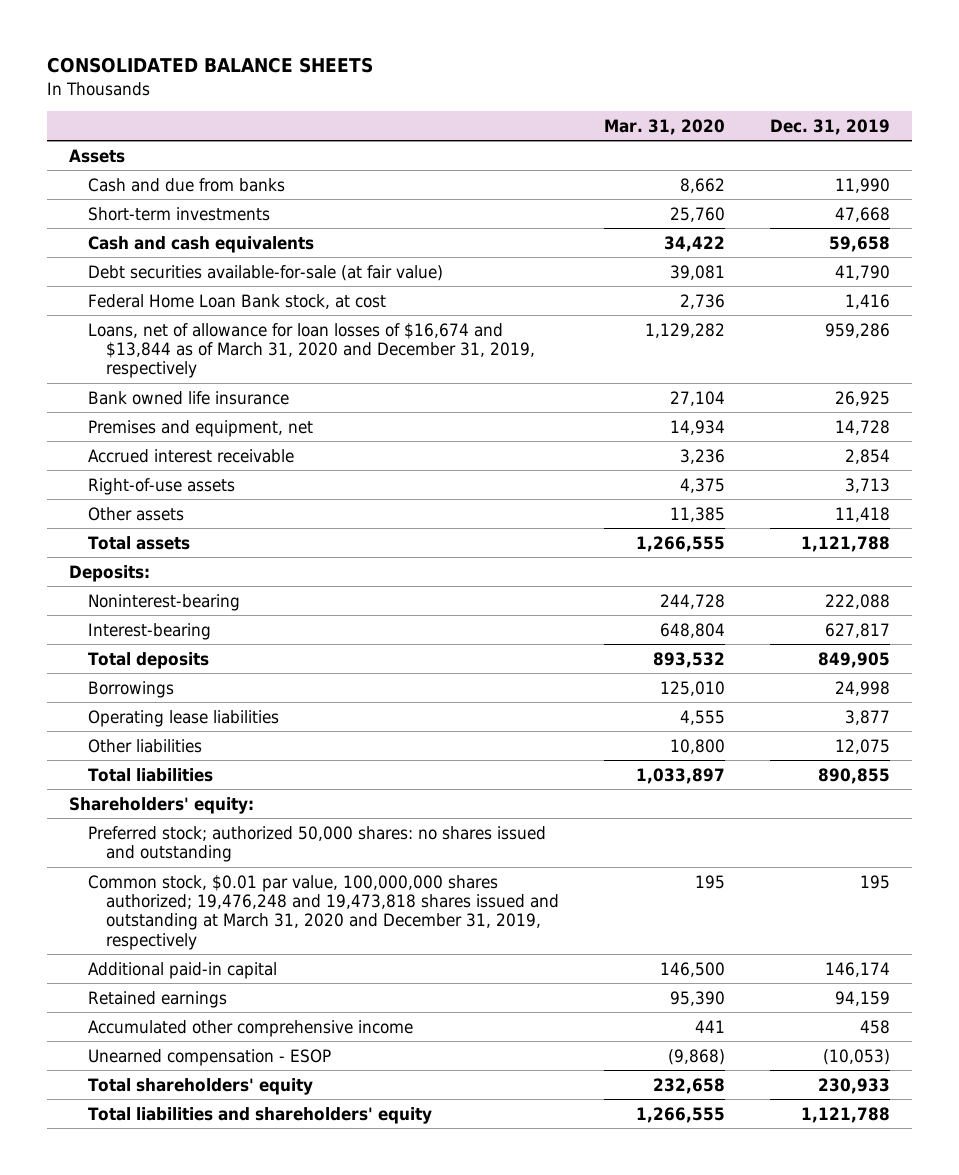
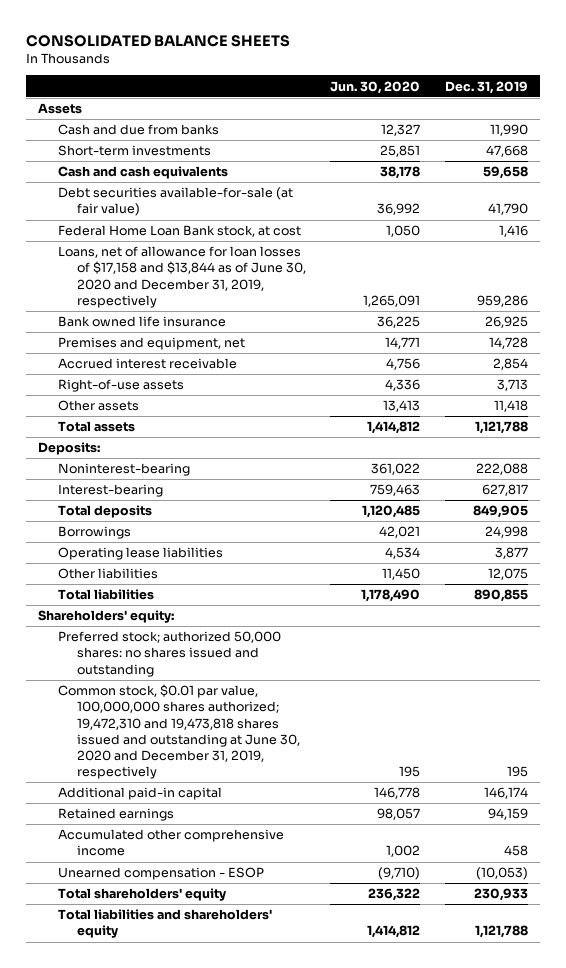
[604,118,726,135] Mar. 31, 2020 -> none
none -> [330,80,421,94] Jun. 30, 2020
[87,322,536,379] Loans, net of allowance for loan losses of $16,674 and $13,844 as of March 31, 2020 and December 31, 2019, respectively -> [57,246,307,308] Loans, net of allowance for loan losses of $17,158 and $13,844 as of June 30, 2020 and December 31, 2019, respectively
[87,874,560,950] Common stock, $0.01 par value, 100,000,000 shares authorized; 19,476,248 and 19,473,818 shares issued and outstanding at March 31, 2020 and December 31, 2019, respectively -> [57,684,301,779] Common stock, $0.01 par value, 100,000,000 shares authorized; 19,472,310 and 19,473,818 shares issued and outstanding at June 30, 2020 and December 31, 2019, respectively

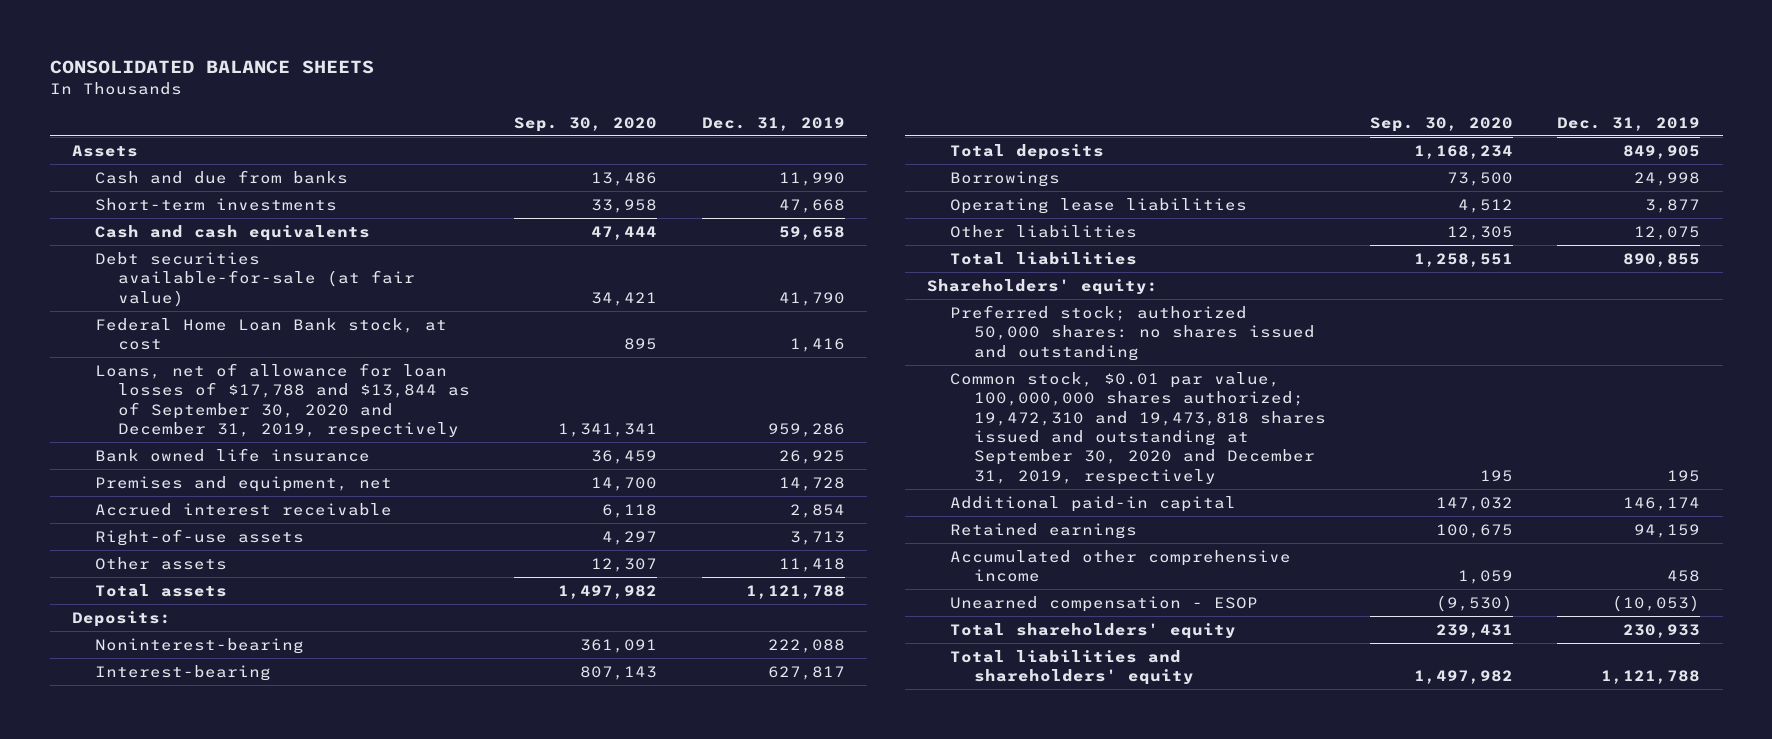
[330,80,421,94] Jun. 30, 2020 -> none
none -> [514,116,658,132] Sep. 30, 2020
[57,246,307,308] Loans, net of allowance for loan losses of $17,158 and $13,844 as of June 30, 2020 and December 31, 2019, respectively -> [94,362,471,439] Loans, net of allowance for loan losses of $17,788 and $13,844 as of September 30, 2020 and December 31, 2019, respectively
[57,684,301,779] Common stock, $0.01 par value, 100,000,000 shares authorized; 19,472,310 and 19,473,818 shares issued and outstanding at June 30, 2020 and December 31, 2019, respectively -> [950,371,1326,485] Common stock, $0.01 par value, 100,000,000 shares authorized; 19,472,310 and 19,473,818 shares issued and outstanding at September 30, 2020 and December 31, 2019, respectively

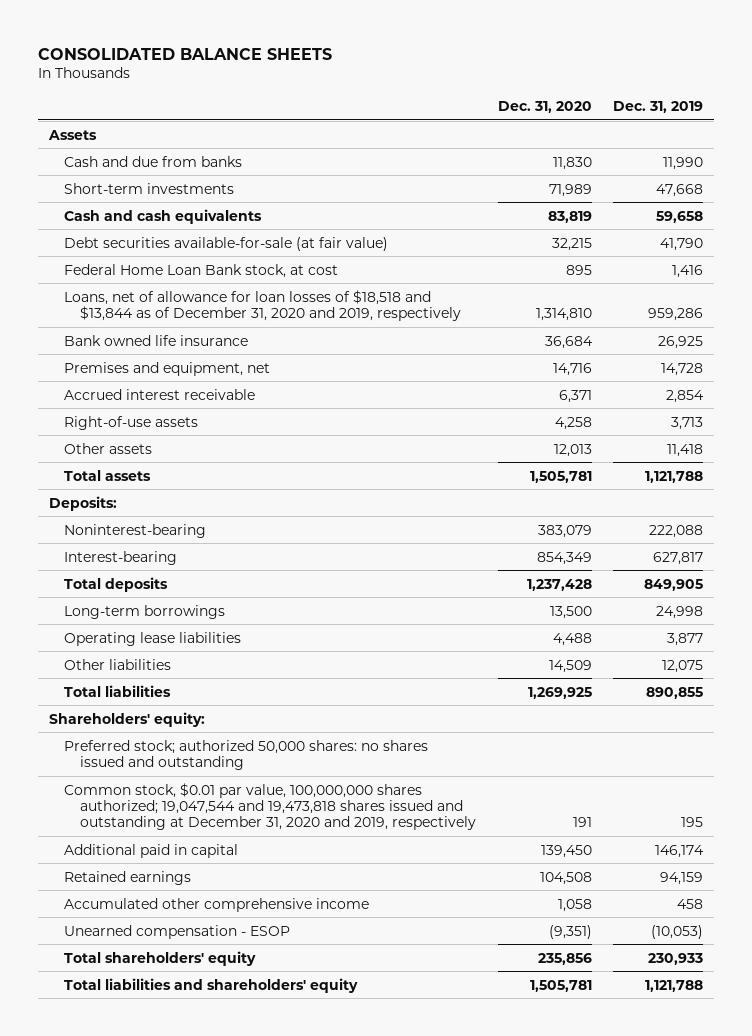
[514,116,658,132] Sep. 30, 2020 -> none
none -> [497,100,592,113] Dec. 31, 2020
[94,362,471,439] Loans, net of allowance for loan losses of $17,788 and $13,844 as of September 30, 2020 and December 31, 2019, respectively -> [64,289,462,321] Loans, net of allowance for loan losses of $18,518 and $13,844 as of December 31, 2020 and 2019, respectively
[950,170,1061,187] Borrowings -> [64,604,226,619] Long-term borrowings
[950,371,1326,485] Common stock, $0.01 par value, 100,000,000 shares authorized; 19,472,310 and 19,473,818 shares issued and outstanding at September 30, 2020 and December 31, 2019, respectively -> [64,782,477,831] Common stock, $0.01 par value, 100,000,000 shares authorized; 19,047,544 and 19,473,818 shares issued and outstanding at December 31, 2020 and 2019, respectively
[950,495,1237,512] Additional paid-in capital -> [64,843,239,858] Additional paid in capital

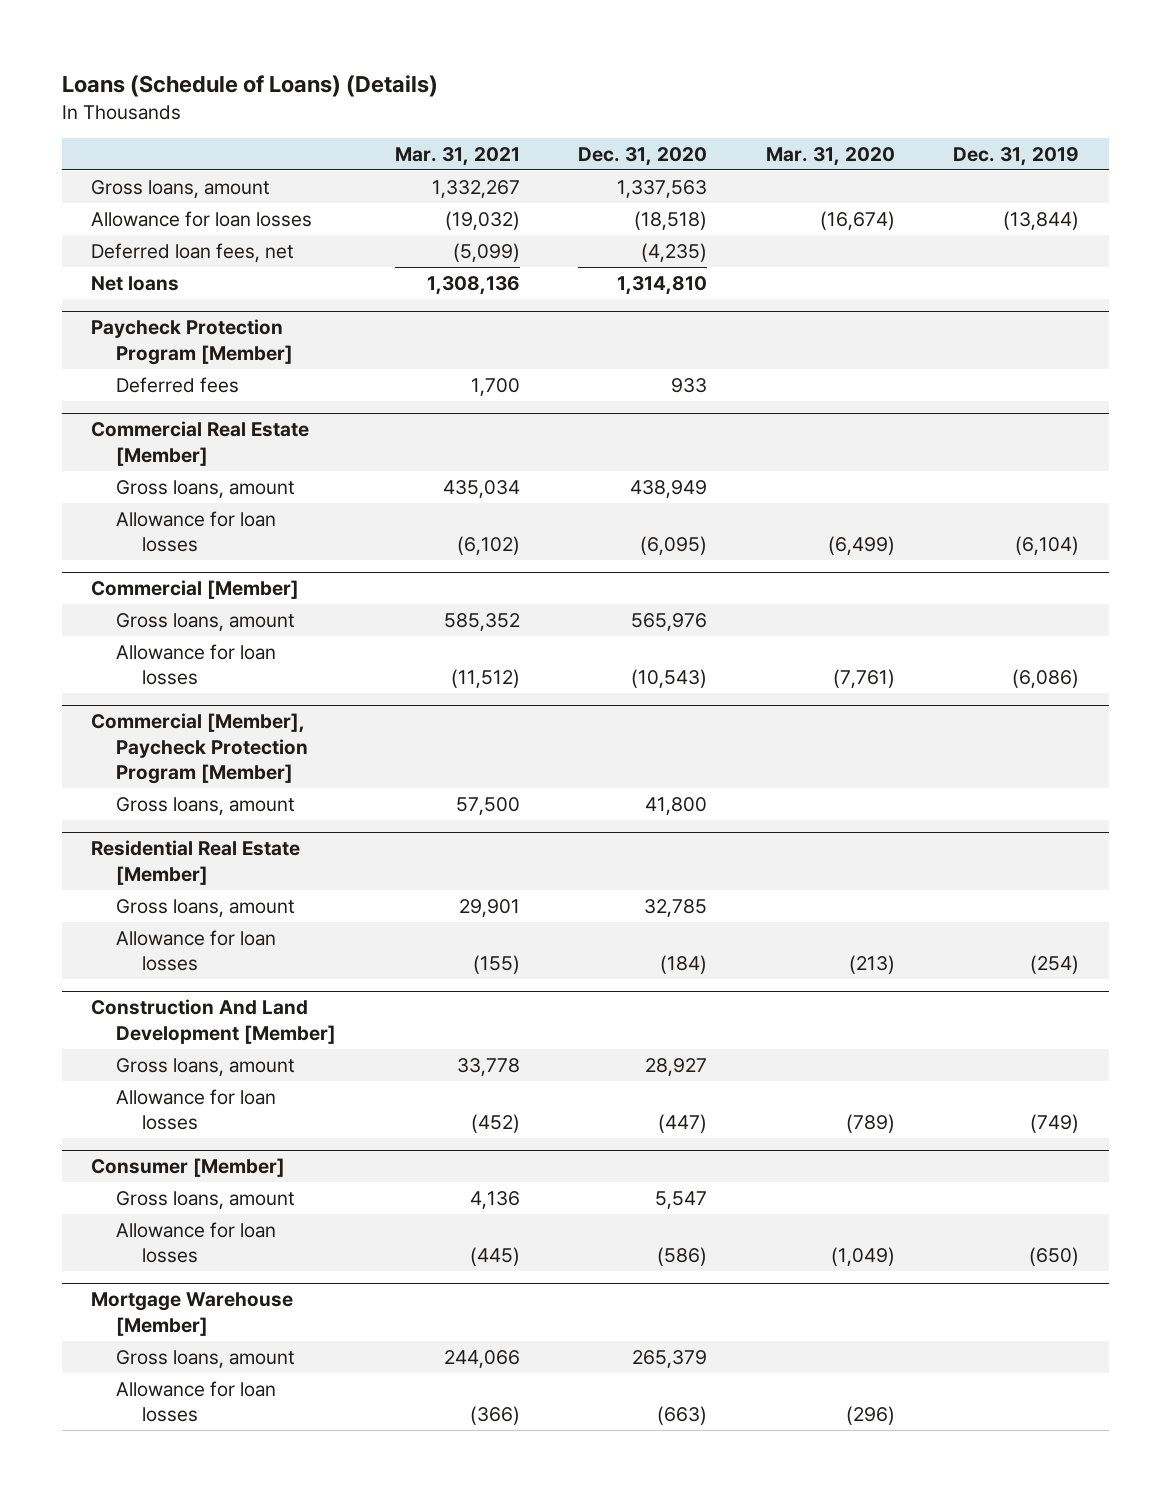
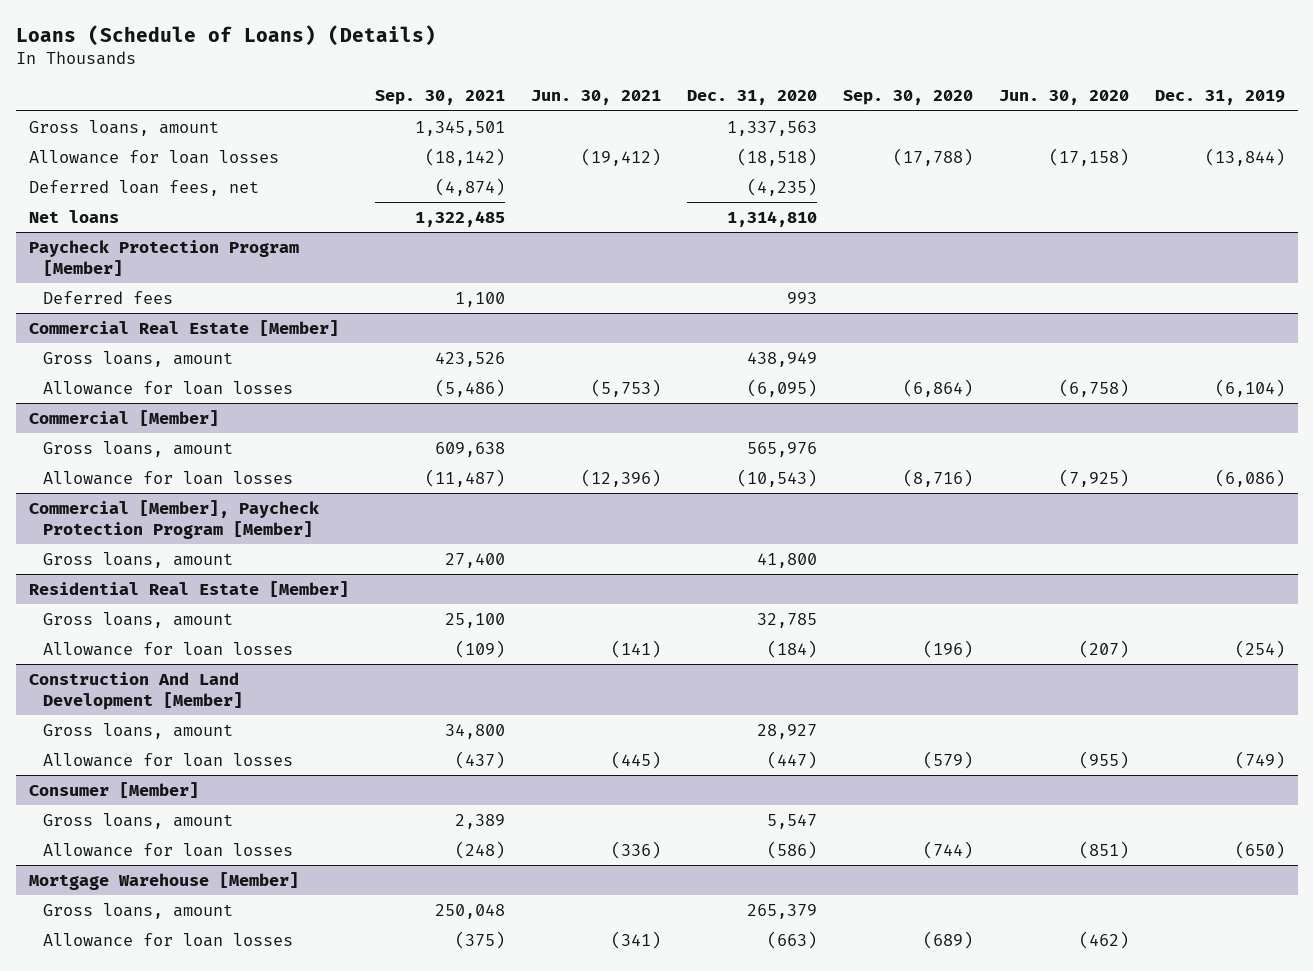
[394,146,520,166] Mar. 31, 2021 -> none
[765,146,895,166] Mar. 31, 2020 -> none
none -> [374,90,505,106] Sep. 30, 2021
none -> [530,90,661,106] Jun. 30, 2021
none -> [842,90,973,106] Sep. 30, 2020
none -> [998,90,1129,106] Jun. 30, 2020
[671,377,708,393] 933 -> [786,291,817,304] 993

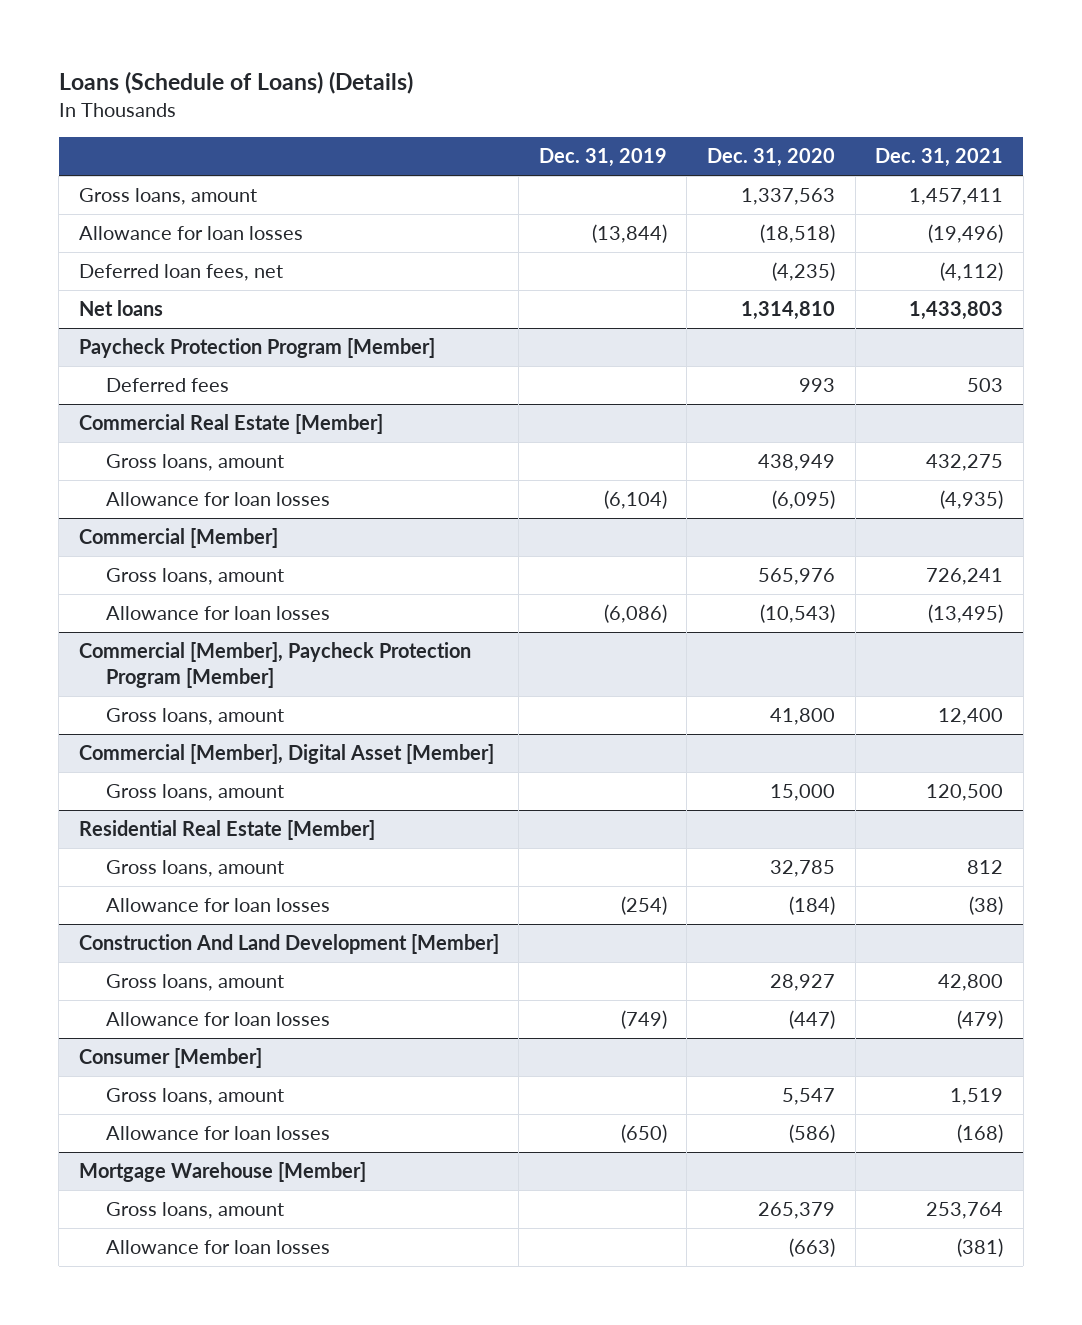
[374,90,505,106] Sep. 30, 2021 -> none
[530,90,661,106] Jun. 30, 2021 -> none
[842,90,973,106] Sep. 30, 2020 -> none
[998,90,1129,106] Jun. 30, 2020 -> none
none -> [875,148,1004,168] Dec. 31, 2021
none -> [78,744,494,765] Commercial [Member], Digital Asset [Member]
none -> [105,784,284,802] Gross loans, amount

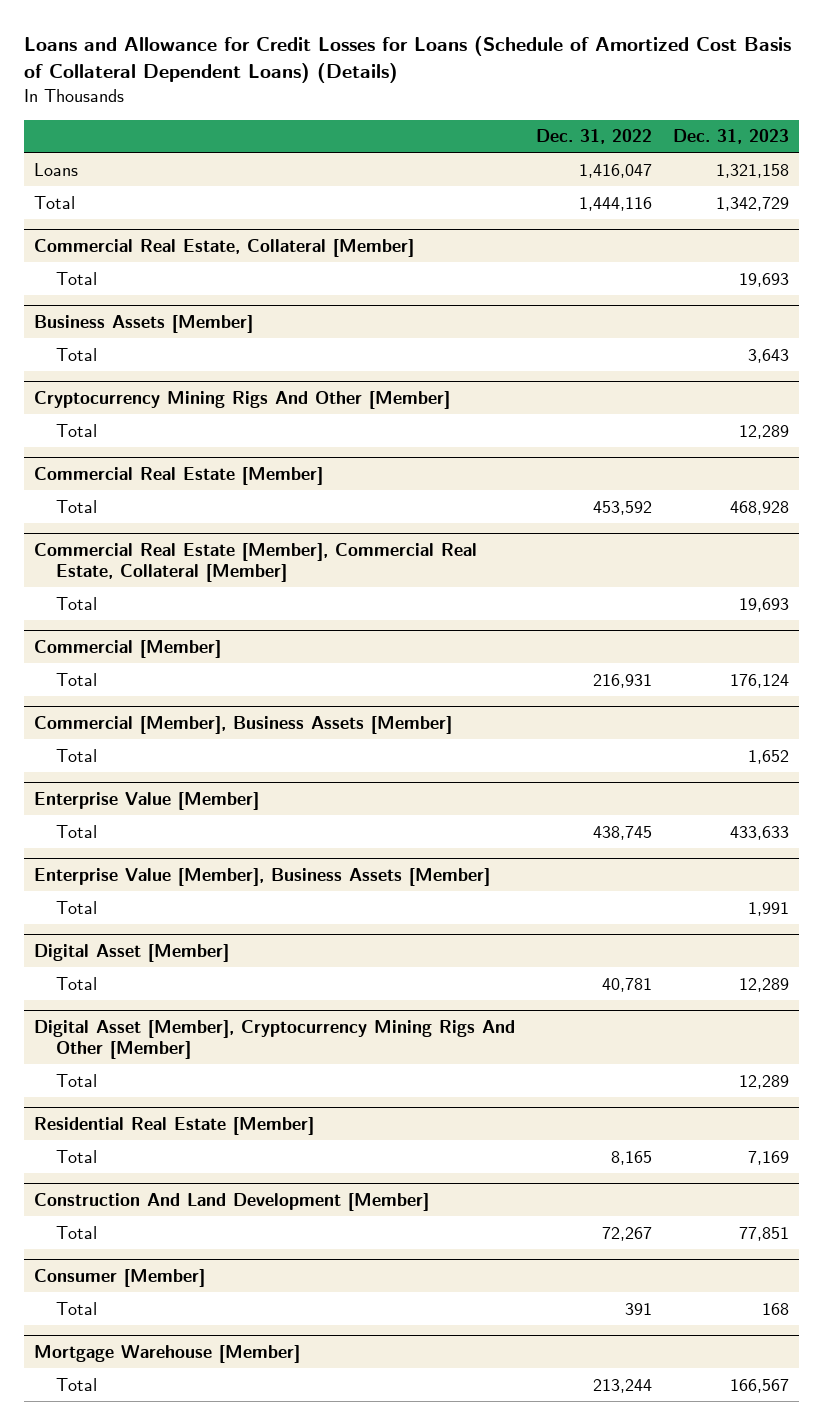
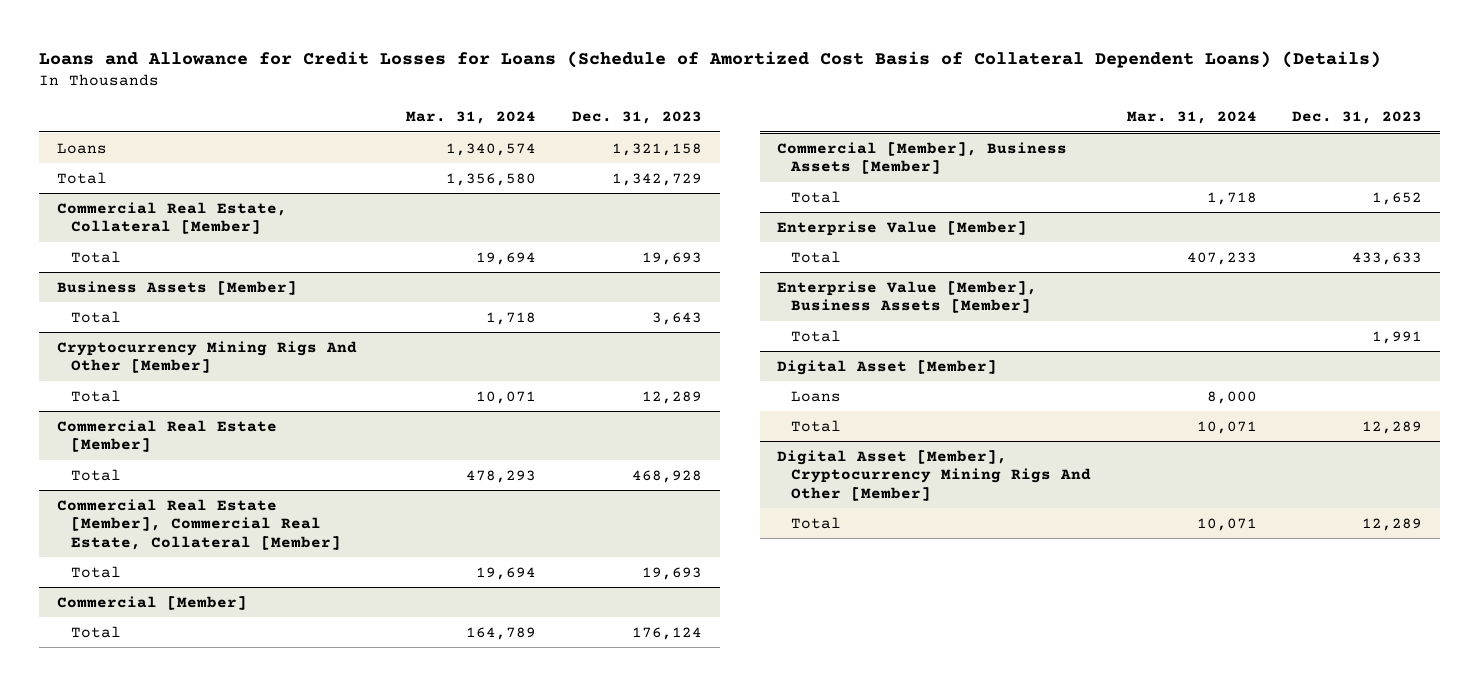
[536,129,653,145] Dec. 31, 2022 -> none
none -> [406,110,537,124] Mar. 31, 2024
none -> [791,390,842,402] Loans
[34,1117,315,1136] Residential Real Estate [Member] -> none
[56,1149,98,1163] Total -> none
[34,1193,430,1212] Construction And Land Development [Member] -> none
[56,1225,98,1239] Total -> none
[34,1269,206,1288] Consumer [Member] -> none
[56,1301,98,1315] Total -> none
[34,1345,301,1364] Mortgage Warehouse [Member] -> none
[56,1377,98,1391] Total -> none

